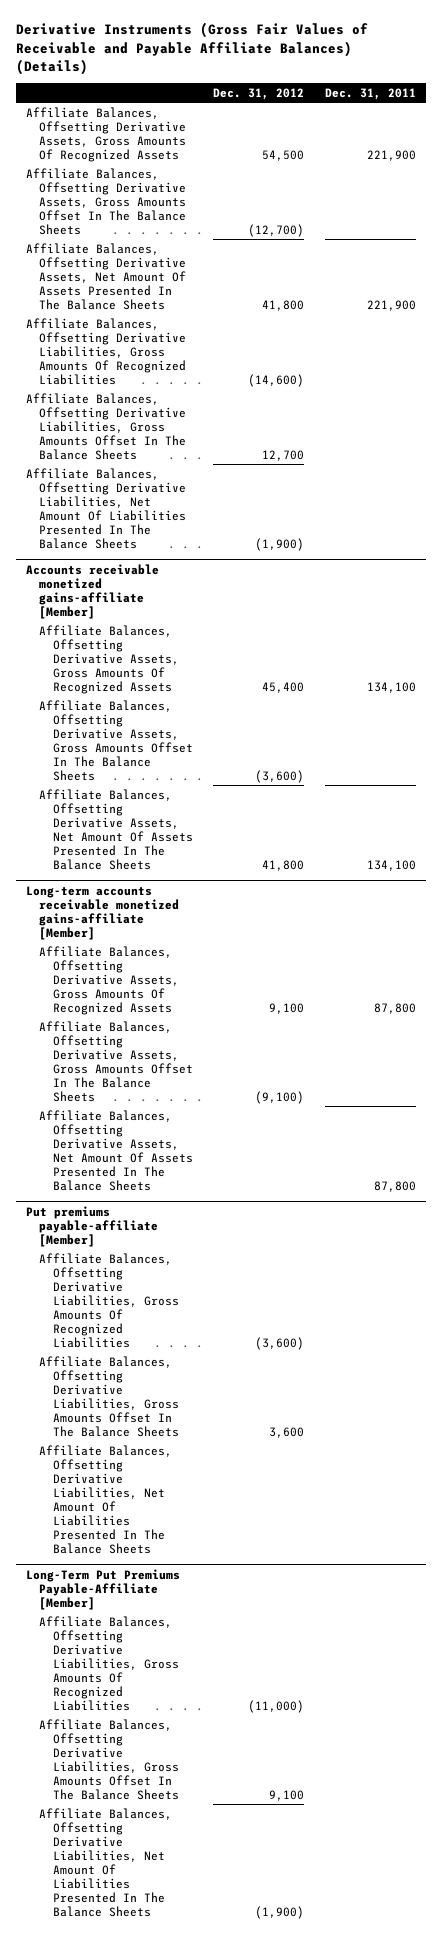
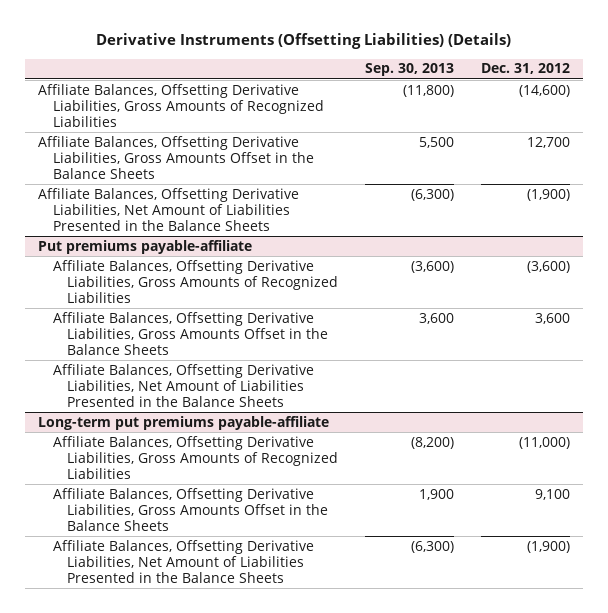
[15,22,368,76] Derivative Instruments (Gross Fair Values of Receivable and Payable Affiliate Balances) (Details) -> [95,33,511,50] Derivative Instruments (Offsetting Liabilities) (Details)
[324,87,416,100] Dec. 31, 2011 -> none
none -> [364,63,454,77] Sep. 30, 2013
[25,106,187,162] Affiliate Balances, Offsetting Derivative Assets, Gross Amounts Of Recognized Assets -> none
[25,167,187,235] Affiliate Balances, Offsetting Derivative Assets, Gross Amounts Offset In The Balance Sheets -> none
[25,242,187,310] Affiliate Balances, Offsetting Derivative Assets, Net Amount Of Assets Presented In The Balance Sheets -> none
[25,563,159,619] Accounts receivable monetized gains-affiliate [Member] -> none
[39,624,180,694] Affiliate Balances, Offsetting Derivative Assets, Gross Amounts Of Recognized Assets -> none
[39,699,194,781] Affiliate Balances, Offsetting Derivative Assets, Gross Amounts Offset In The Balance Sheets -> none
[39,788,194,870] Affiliate Balances, Offsetting Derivative Assets, Net Amount Of Assets Presented In The Balance Sheets -> none
[25,885,180,940] Long-term accounts receivable monetized gains-affiliate [Member] -> none
[39,945,180,1015] Affiliate Balances, Offsetting Derivative Assets, Gross Amounts Of Recognized Assets -> none
[39,1020,194,1102] Affiliate Balances, Offsetting Derivative Assets, Gross Amounts Offset In The Balance Sheets -> none
[39,1109,194,1191] Affiliate Balances, Offsetting Derivative Assets, Net Amount Of Assets Presented In The Balance Sheets -> none
[25,317,187,385] Affiliate Balances, Offsetting Derivative Liabilities, Gross Amounts Of Recognized Liabilities -> [38,83,324,128] Affiliate Balances, Offsetting Derivative Liabilities, Gross Amounts of Recognized Liabilities
[25,392,187,460] Affiliate Balances, Offsetting Derivative Liabilities, Gross Amounts Offset In The Balance Sheets -> [38,135,314,180] Affiliate Balances, Offsetting Derivative Liabilities, Gross Amounts Offset in the Balance Sheets
[25,467,187,549] Affiliate Balances, Offsetting Derivative Liabilities, Net Amount Of Liabilities Presented In The Balance Sheets -> [38,187,300,232] Affiliate Balances, Offsetting Derivative Liabilities, Net Amount of Liabilities Presented in the Balance Sheets
[25,1205,159,1247] Put premiums payable-affiliate [Member] -> [38,239,253,254] Put premiums payable-affiliate
[39,1252,180,1348] Affiliate Balances, Offsetting Derivative Liabilities, Gross Amounts Of Recognized Liabilities -> [52,259,339,304] Affiliate Balances, Offsetting Derivative Liabilities, Gross Amounts of Recognized Liabilities
[39,1355,180,1437] Affiliate Balances, Offsetting Derivative Liabilities, Gross Amounts Offset In The Balance Sheets -> [52,311,329,356] Affiliate Balances, Offsetting Derivative Liabilities, Gross Amounts Offset in the Balance Sheets
[39,1444,173,1554] Affiliate Balances, Offsetting Derivative Liabilities, Net Amount Of Liabilities Presented In The Balance Sheets -> [52,363,314,408] Affiliate Balances, Offsetting Derivative Liabilities, Net Amount of Liabilities Presented in the Balance Sheets
[25,1568,180,1610] Long-Term Put Premiums Payable-Affiliate [Member] -> [38,415,330,430] Long-term put premiums payable-affiliate
[39,1615,180,1711] Affiliate Balances, Offsetting Derivative Liabilities, Gross Amounts Of Recognized Liabilities -> [52,435,339,480] Affiliate Balances, Offsetting Derivative Liabilities, Gross Amounts of Recognized Liabilities
[39,1718,180,1800] Affiliate Balances, Offsetting Derivative Liabilities, Gross Amounts Offset In The Balance Sheets -> [52,487,329,532] Affiliate Balances, Offsetting Derivative Liabilities, Gross Amounts Offset in the Balance Sheets
[39,1807,173,1917] Affiliate Balances, Offsetting Derivative Liabilities, Net Amount Of Liabilities Presented In The Balance Sheets -> [52,539,314,584] Affiliate Balances, Offsetting Derivative Liabilities, Net Amount of Liabilities Presented in the Balance Sheets

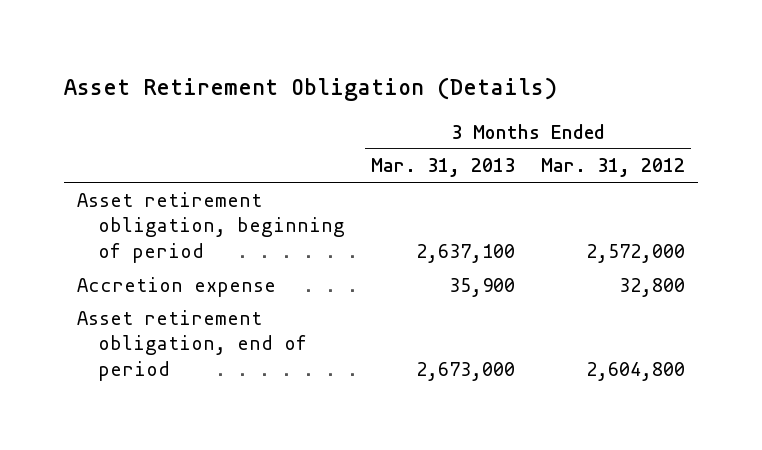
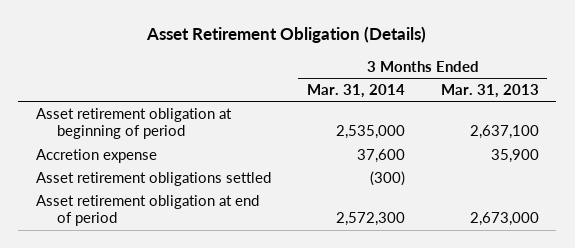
[540,158,685,178] Mar. 31, 2012 -> none
none -> [306,83,405,98] Mar. 31, 2014
[77,191,346,264] Asset retirement obligation, beginning of period -> [36,107,233,140] Asset retirement obligation at beginning of period
none -> [36,171,272,186] Asset retirement obligations settled
[77,309,308,382] Asset retirement obligation, end of period -> [36,194,260,227] Asset retirement obligation at end of period

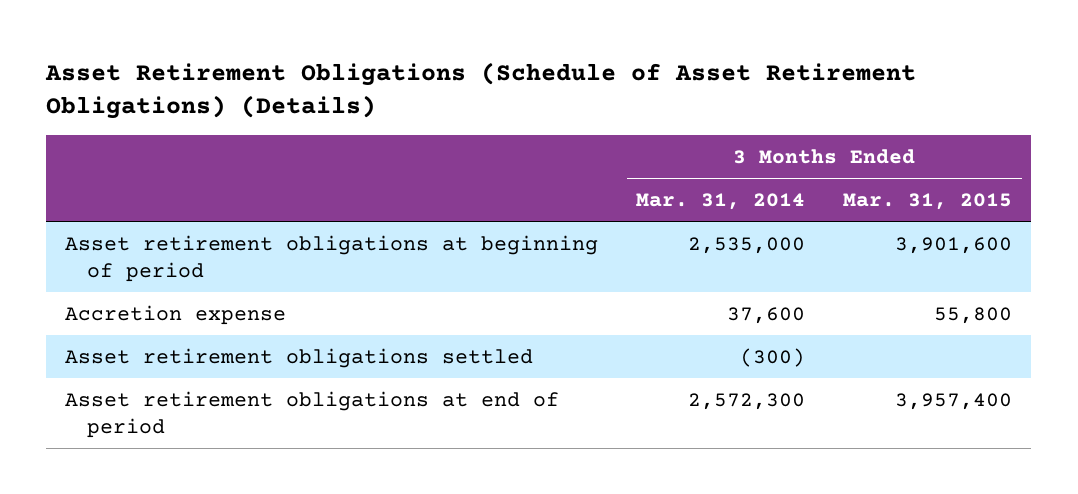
[146,26,427,44] Asset Retirement Obligation (Details) -> [45,61,917,120] Asset Retirement Obligations (Schedule of Asset Retirement Obligations) (Details)
[440,83,539,98] Mar. 31, 2013 -> none
none -> [843,192,1013,210] Mar. 31, 2015
[36,107,233,140] Asset retirement obligation at beginning of period -> [65,234,599,282] Asset retirement obligations at beginning of period
[36,194,260,227] Asset retirement obligation at end of period -> [65,390,560,438] Asset retirement obligations at end of period

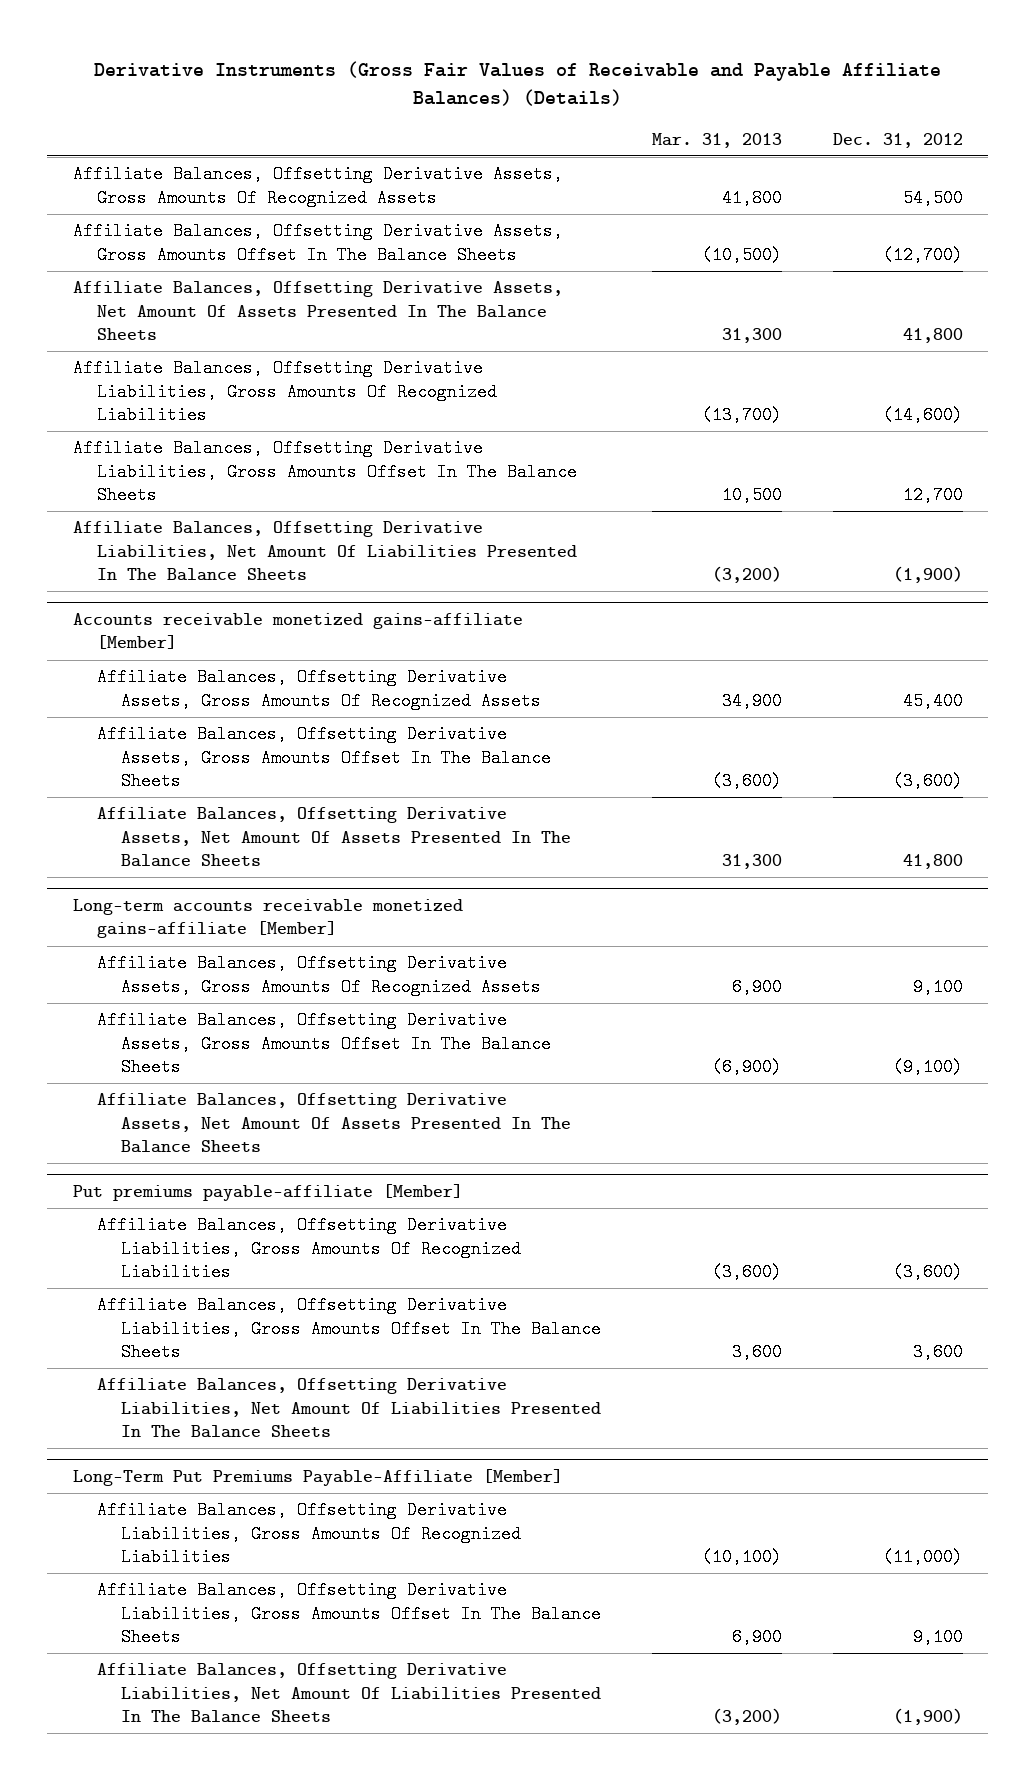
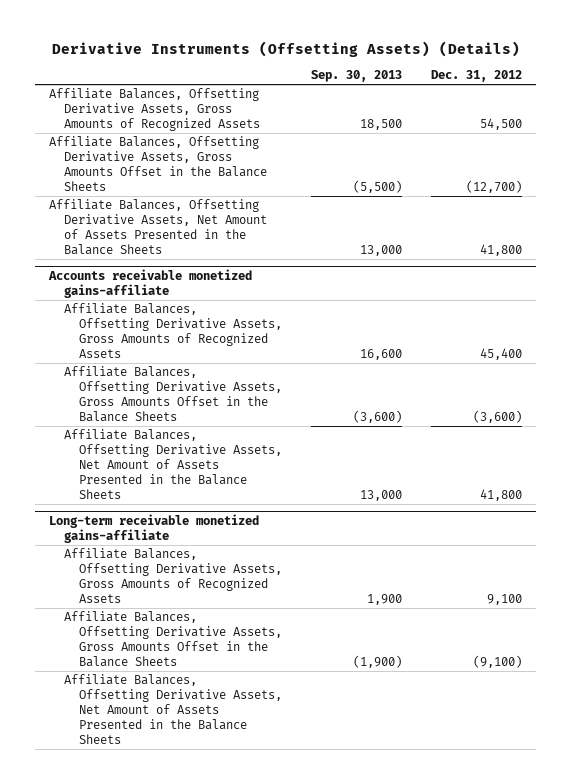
[93,60,941,106] Derivative Instruments (Gross Fair Values of Receivable and Payable Affiliate Balances) (Details) -> [51,40,520,57] Derivative Instruments (Offsetting Assets) (Details)
[651,132,782,148] Mar. 31, 2013 -> none
none -> [310,70,402,83] Sep. 30, 2013
[72,359,497,425] Affiliate Balances, Offsetting Derivative Liabilities, Gross Amounts Of Recognized Liabilities -> none
[72,439,577,505] Affiliate Balances, Offsetting Derivative Liabilities, Gross Amounts Offset In The Balance Sheets -> none
[72,521,577,582] Affiliate Balances, Offsetting Derivative Liabilities, Net Amount Of Liabilities Presented In The Balance Sheets -> none
[72,1184,463,1202] Put premiums payable-affiliate [Member] -> none
[96,1216,522,1282] Affiliate Balances, Offsetting Derivative Liabilities, Gross Amounts Of Recognized Liabilities -> none
[96,1296,602,1362] Affiliate Balances, Offsetting Derivative Liabilities, Gross Amounts Offset In The Balance Sheets -> none
[96,1378,602,1439] Affiliate Balances, Offsetting Derivative Liabilities, Net Amount Of Liabilities Presented In The Balance Sheets -> none
[72,1469,563,1487] Long-Term Put Premiums Payable-Affiliate [Member] -> none
[96,1501,522,1567] Affiliate Balances, Offsetting Derivative Liabilities, Gross Amounts Of Recognized Liabilities -> none
[96,1581,602,1647] Affiliate Balances, Offsetting Derivative Liabilities, Gross Amounts Offset In The Balance Sheets -> none
[96,1663,602,1724] Affiliate Balances, Offsetting Derivative Liabilities, Net Amount Of Liabilities Presented In The Balance Sheets -> none
[72,165,563,207] Affiliate Balances, Offsetting Derivative Assets, Gross Amounts Of Recognized Assets -> [49,88,261,132] Affiliate Balances, Offsetting Derivative Assets, Gross Amounts of Recognized Assets
[72,222,563,264] Affiliate Balances, Offsetting Derivative Assets, Gross Amounts Offset In The Balance Sheets -> [49,136,268,192] Affiliate Balances, Offsetting Derivative Assets, Gross Amounts Offset in the Balance Sheets
[72,281,563,341] Affiliate Balances, Offsetting Derivative Assets, Net Amount Of Assets Presented In The Balance Sheets -> [49,199,268,256] Affiliate Balances, Offsetting Derivative Assets, Net Amount of Assets Presented in the Balance Sheets
[72,613,523,650] Accounts receivable monetized gains-affiliate [Member] -> [48,268,253,298] Accounts receivable monetized gains-affiliate
[96,668,542,710] Affiliate Balances, Offsetting Derivative Assets, Gross Amounts Of Recognized Assets -> [64,303,282,359] Affiliate Balances, Offsetting Derivative Assets, Gross Amounts of Recognized Assets
[96,725,552,791] Affiliate Balances, Offsetting Derivative Assets, Gross Amounts Offset In The Balance Sheets -> [64,366,282,423] Affiliate Balances, Offsetting Derivative Assets, Gross Amounts Offset in the Balance Sheets
[96,807,572,868] Affiliate Balances, Offsetting Derivative Assets, Net Amount Of Assets Presented In The Balance Sheets -> [64,429,282,500] Affiliate Balances, Offsetting Derivative Assets, Net Amount of Assets Presented in the Balance Sheets
[72,899,463,939] Long-term accounts receivable monetized gains-affiliate [Member] -> [49,513,260,543] Long-term receivable monetized gains-affiliate
[96,954,542,996] Affiliate Balances, Offsetting Derivative Assets, Gross Amounts Of Recognized Assets -> [64,548,282,604] Affiliate Balances, Offsetting Derivative Assets, Gross Amounts of Recognized Assets
[96,1011,552,1077] Affiliate Balances, Offsetting Derivative Assets, Gross Amounts Offset In The Balance Sheets -> [64,611,282,668] Affiliate Balances, Offsetting Derivative Assets, Gross Amounts Offset in the Balance Sheets
[96,1093,572,1154] Affiliate Balances, Offsetting Derivative Assets, Net Amount Of Assets Presented In The Balance Sheets -> [64,674,282,745] Affiliate Balances, Offsetting Derivative Assets, Net Amount of Assets Presented in the Balance Sheets

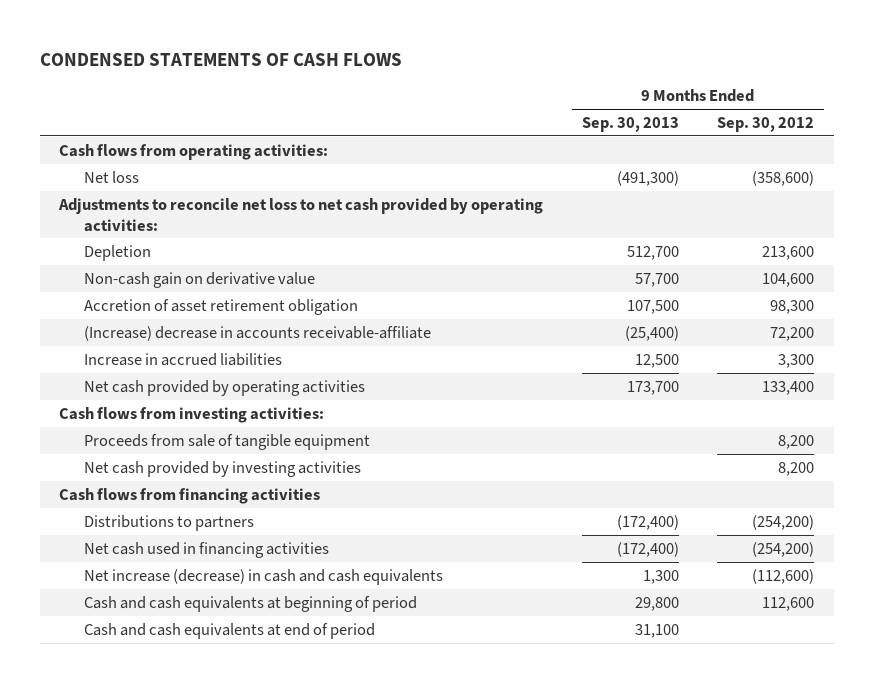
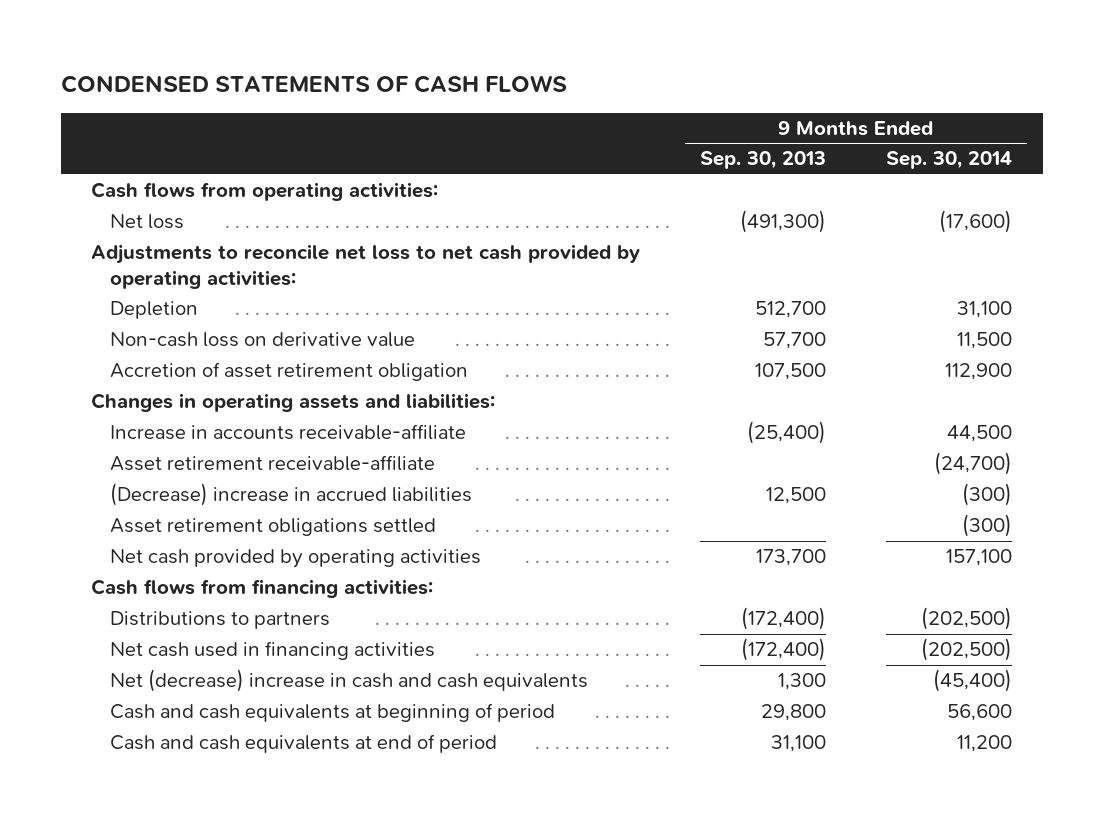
[717,116,815,132] Sep. 30, 2012 -> none
none -> [886,151,1013,170] Sep. 30, 2014
[84,271,316,288] Non-cash gain on derivative value -> [109,332,415,348] Non-cash loss on derivative value
none -> [90,393,495,413] Changes in operating assets and liabilities:
[84,325,432,341] (Increase) decrease in accounts receivable-affiliate -> [109,424,466,441] Increase in accounts receivable-affiliate
none -> [109,455,435,472] Asset retirement receivable-affiliate
[84,352,283,366] Increase in accrued liabilities -> [109,483,472,507] (Decrease) increase in accrued liabilities
none -> [109,518,436,537] Asset retirement obligations settled
[58,406,324,423] Cash flows from investing activities: -> none
[84,433,371,450] Proceeds from sale of tangible equipment -> none
[84,460,362,477] Net cash provided by investing activities -> none
[58,487,320,504] Cash flows from financing activities -> [90,579,433,599] Cash flows from financing activities:
[84,568,444,585] Net increase (decrease) in cash and cash equivalents -> [109,669,588,693] Net (decrease) increase in cash and cash equivalents

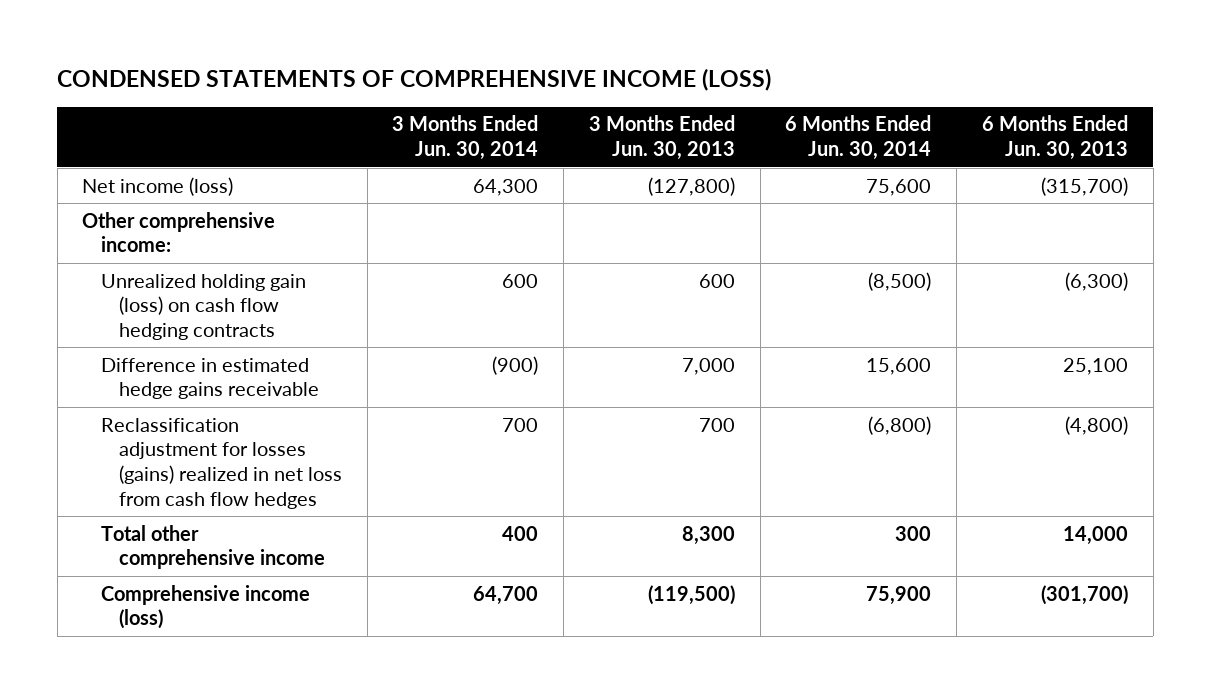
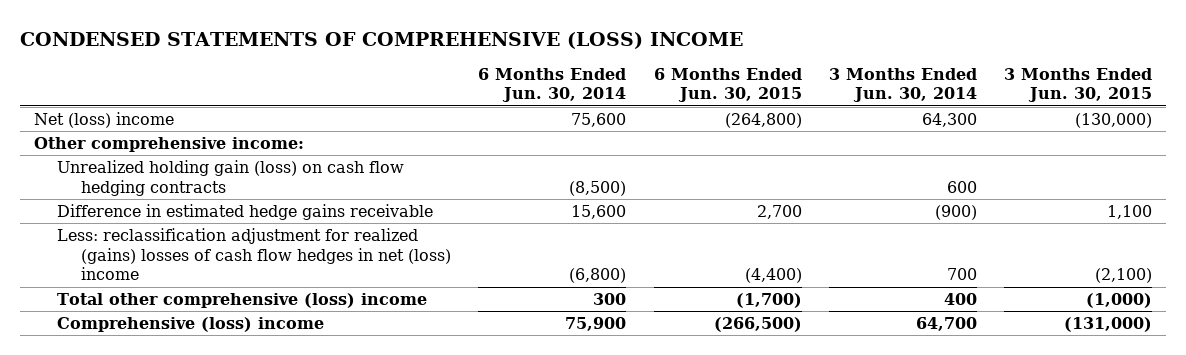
[57,68,772,92] CONDENSED STATEMENTS OF COMPREHENSIVE INCOME (LOSS) -> [20,31,744,49] CONDENSED STATEMENTS OF COMPREHENSIVE (LOSS) INCOME
[588,115,735,161] 3 Months Ended Jun. 30, 2013 -> none
[981,115,1128,161] 6 Months Ended Jun. 30, 2013 -> none
none -> [653,67,802,103] 6 Months Ended Jun. 30, 2015
none -> [1004,67,1153,103] 3 Months Ended Jun. 30, 2015
[82,176,234,196] Net income (loss) -> [34,111,175,128] Net (loss) income
[100,417,342,509] Reclassification adjustment for losses (gains) realized in net loss from cash flow hedges -> [57,227,451,281] Less: reclassification adjustment for realized (gains) losses of cash flow hedges in net (loss) income
[100,524,325,570] Total other comprehensive income -> [57,292,428,308] Total other comprehensive (loss) income
[100,584,310,630] Comprehensive income (loss) -> [57,316,325,332] Comprehensive (loss) income

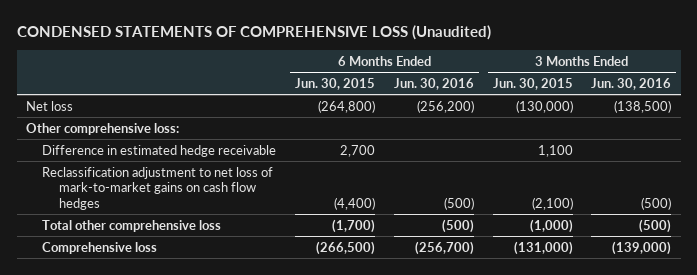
[20,31,744,49] CONDENSED STATEMENTS OF COMPREHENSIVE (LOSS) INCOME -> [16,25,491,41] CONDENSED STATEMENTS OF COMPREHENSIVE LOSS (Unaudited)
[478,67,627,103] 6 Months Ended Jun. 30, 2014 -> none
[828,67,977,103] 3 Months Ended Jun. 30, 2014 -> none
none -> [393,78,474,91] Jun. 30, 2016
none -> [591,78,672,91] Jun. 30, 2016
[57,159,405,196] Unrealized holding gain (loss) on cash flow hedging contracts -> none
[34,111,175,128] Net (loss) income -> [26,100,74,111] Net loss
[34,136,305,152] Other comprehensive income: -> [26,122,180,135] Other comprehensive loss:
[57,203,434,220] Difference in estimated hedge gains receivable -> [42,144,277,157] Difference in estimated hedge receivable
[57,227,451,281] Less: reclassification adjustment for realized (gains) losses of cash flow hedges in net (loss) income -> [42,166,274,210] Reclassification adjustment to net loss of mark-to-market gains on cash flow hedges
[57,292,428,308] Total other comprehensive (loss) income -> [42,219,222,232] Total other comprehensive loss
[57,316,325,332] Comprehensive (loss) income -> [42,241,158,254] Comprehensive loss

